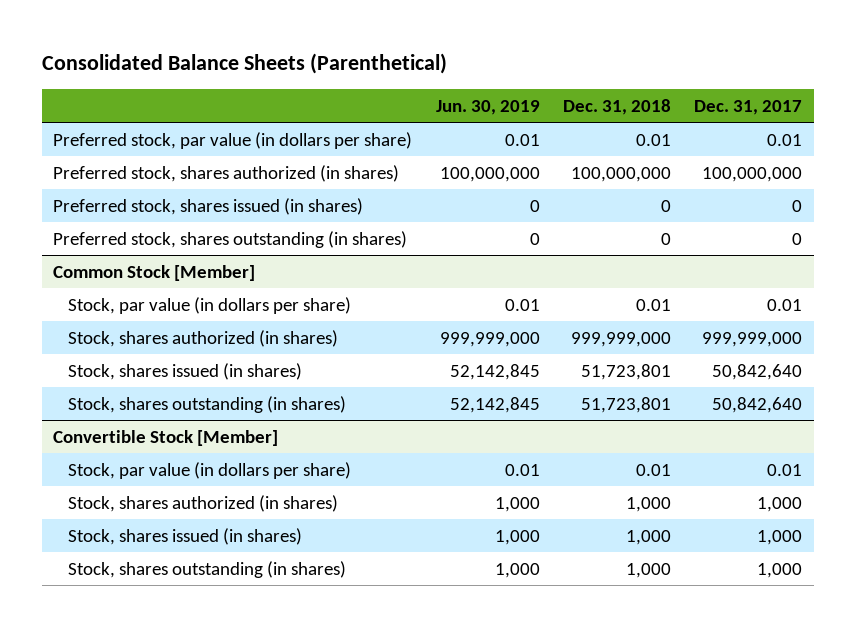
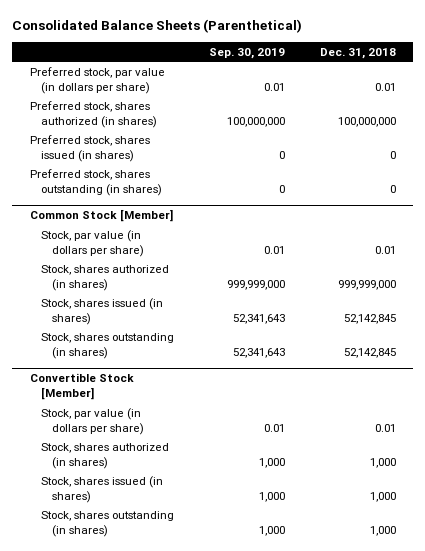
[435,99,540,115] Jun. 30, 2019 -> none
[694,99,803,115] Dec. 31, 2017 -> none
none -> [208,47,285,59] Sep. 30, 2019
[580,363,671,380] 51,723,801 -> [343,313,396,324] 52,142,845
[580,396,671,413] 51,723,801 -> [343,347,396,358] 52,142,845

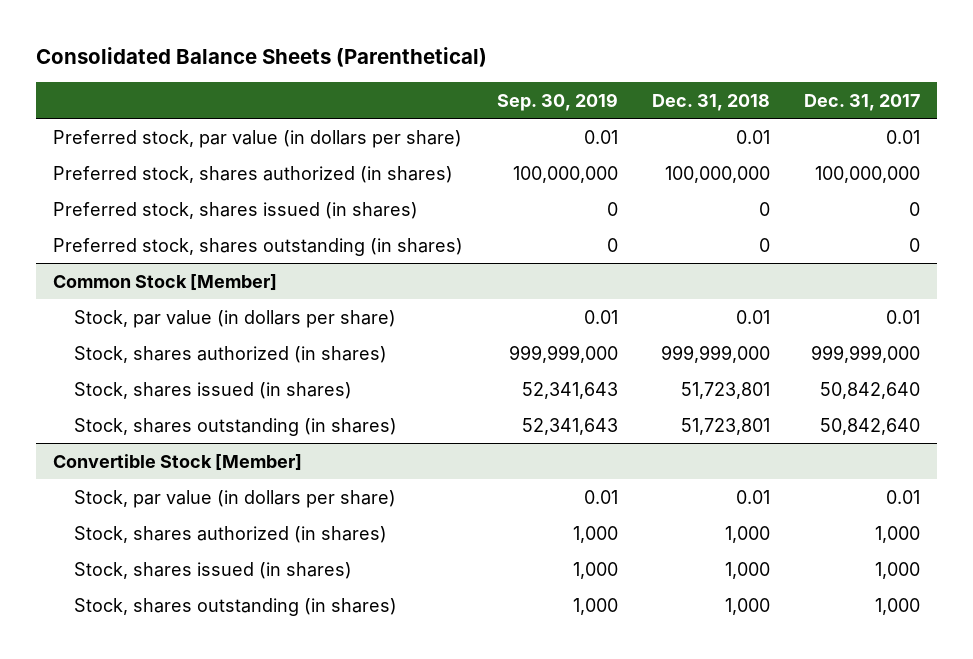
none -> [804,93,921,111] Dec. 31, 2017
[343,313,396,324] 52,142,845 -> [681,381,771,399] 51,723,801
[343,347,396,358] 52,142,845 -> [681,417,771,435] 51,723,801

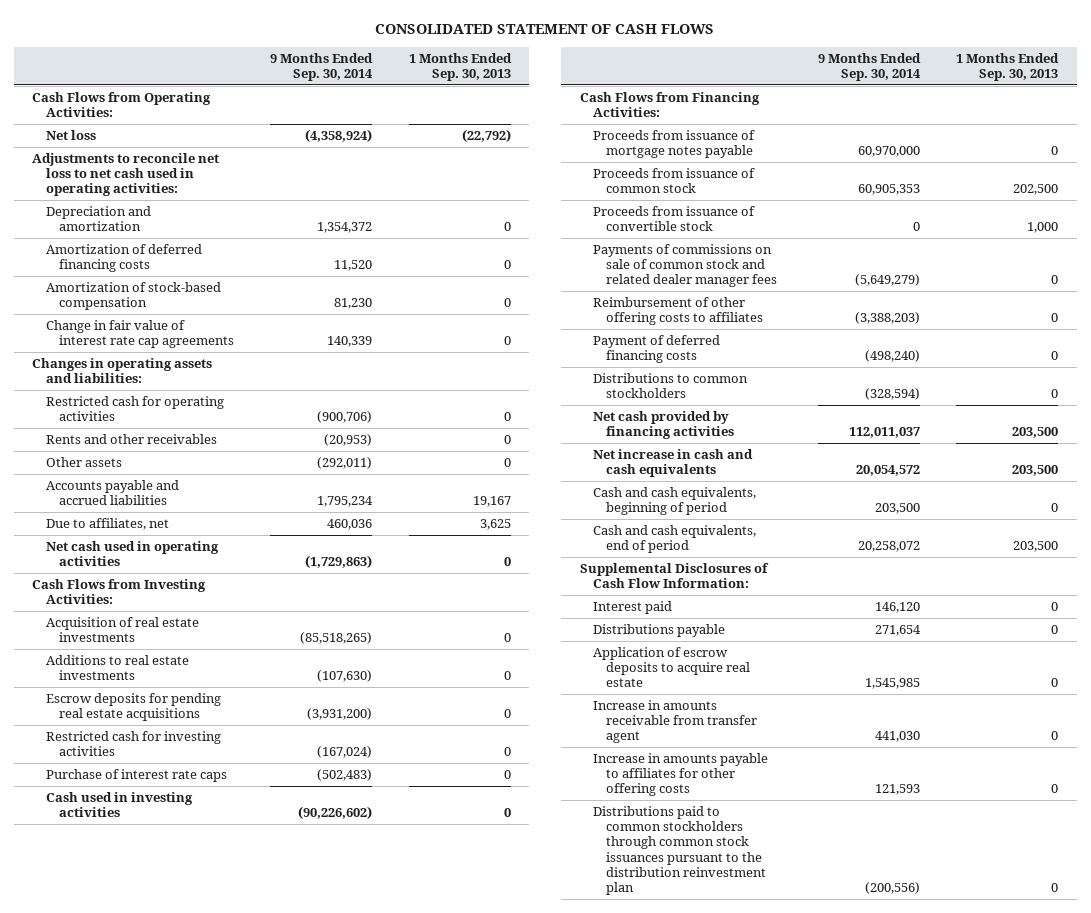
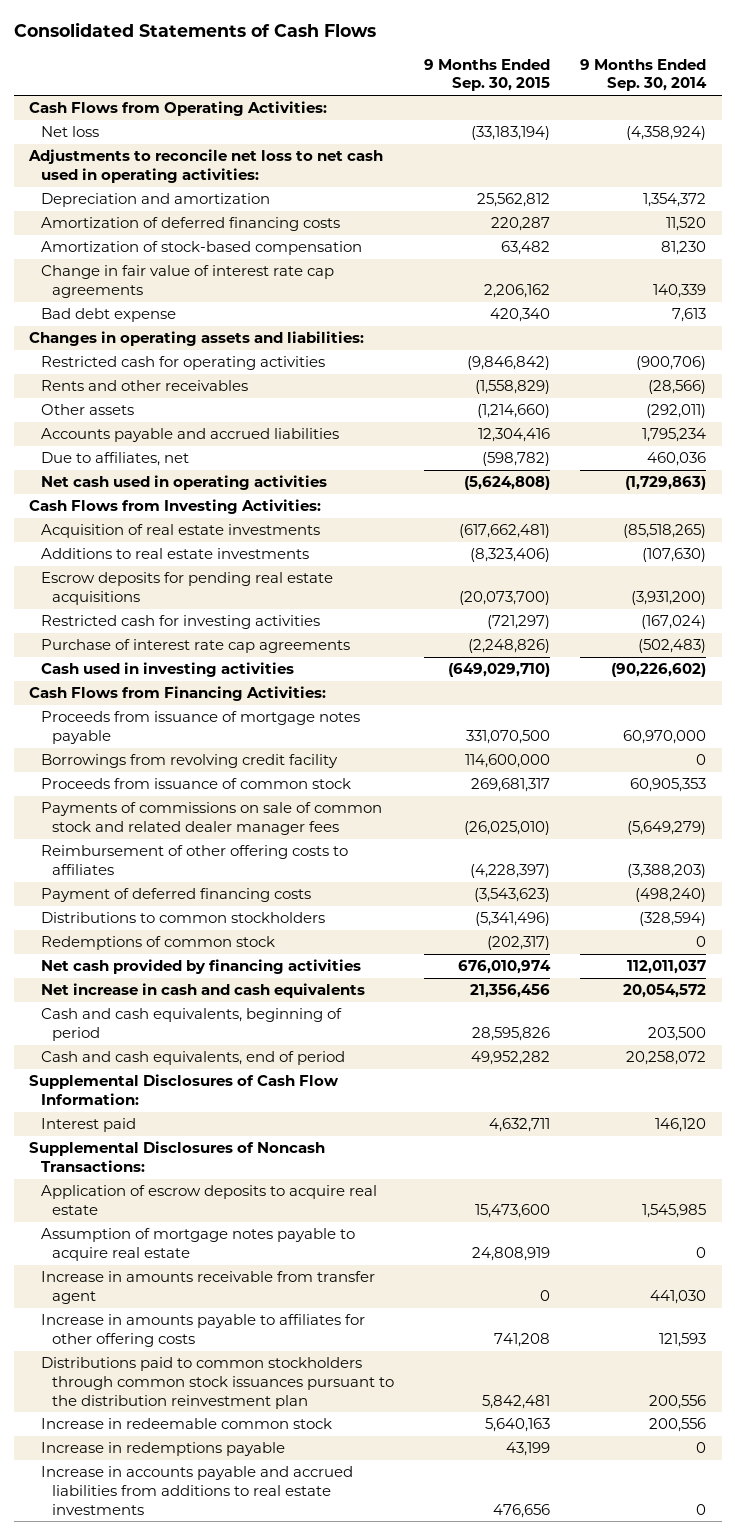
[375,23,715,34] CONSOLIDATED STATEMENT OF CASH FLOWS -> [13,22,376,38] Consolidated Statements of Cash Flows
[408,52,512,81] 1 Months Ended Sep. 30, 2013 -> none
none -> [424,58,551,92] 9 Months Ended Sep. 30, 2015
none -> [40,308,176,323] Bad debt expense
[324,434,373,447] (20,953) -> [648,380,707,395] (28,566)
[45,769,227,783] Purchase of interest rate caps -> [40,639,350,654] Purchase of interest rate cap agreements
none -> [40,754,338,769] Borrowings from revolving credit facility
[592,206,755,232] Proceeds from issuance of convertible stock -> none
none -> [40,936,275,951] Redemptions of common stock
[592,624,725,638] Distributions payable -> none
none -> [28,1141,325,1172] Supplemental Disclosures of Noncash Transactions:
none -> [40,1228,355,1261] Assumption of mortgage notes payable to acquire real estate
[864,882,920,895] (200,556) -> [649,1394,707,1409] 200,556
none -> [40,1418,332,1430] Increase in redeemable common stock
none -> [40,1442,285,1457] Increase in redemptions payable
none -> [40,1466,353,1515] Increase in accounts payable and accrued liabilities from additions to real estate investments

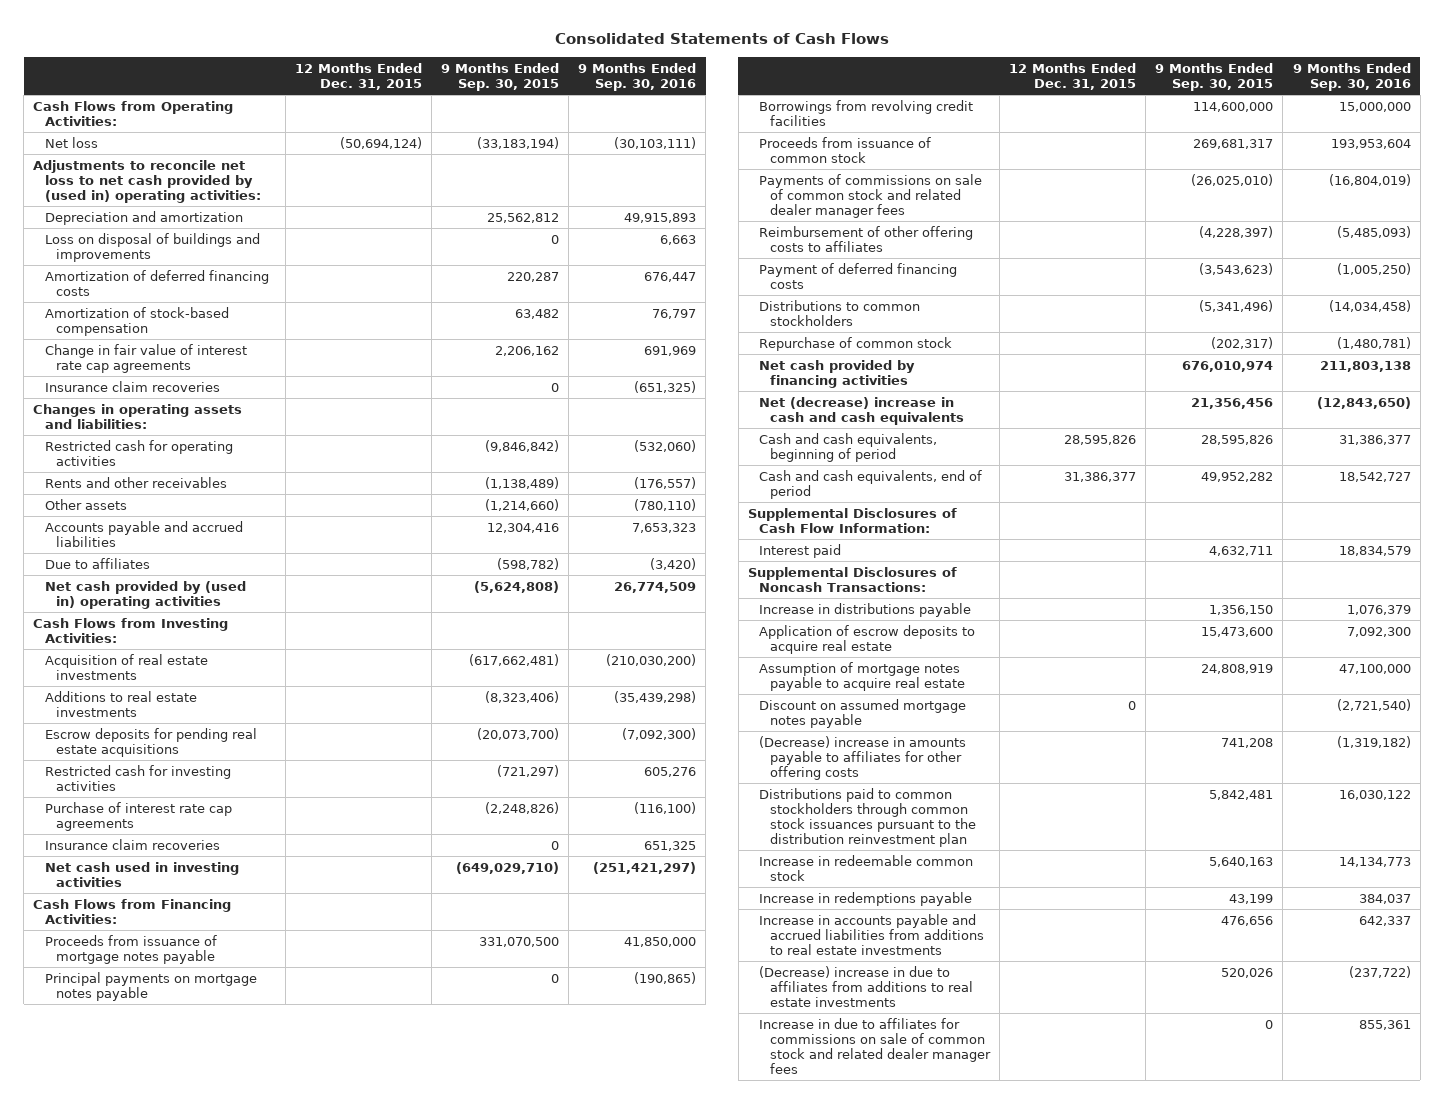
[580,58,708,92] 9 Months Ended Sep. 30, 2014 -> none
none -> [295,62,423,90] 12 Months Ended Dec. 31, 2015
none -> [578,62,697,91] 9 Months Ended Sep. 30, 2016
[27,149,383,183] Adjustments to reconcile net loss to net cash used in operating activities: -> [33,159,261,204] Adjustments to reconcile net loss to net cash provided by (used in) operating activities:
none -> [44,232,260,262] Loss on disposal of buildings and improvements
[40,308,176,323] Bad debt expense -> none
none -> [44,380,220,392] Insurance claim recoveries
[475,380,551,395] (1,558,829) -> [485,476,560,489] (1,138,489)
[40,452,189,467] Due to affiliates, net -> [44,557,150,569] Due to affiliates
[40,475,327,491] Net cash used in operating activities -> [44,580,246,609] Net cash provided by (used in) operating activities
none -> [44,838,220,850] Insurance claim recoveries
[40,662,294,678] Cash used in investing activities -> [44,861,239,887] Net cash used in investing activities
none -> [44,971,257,1001] Principal payments on mortgage notes payable
[40,754,338,769] Borrowings from revolving credit facility -> [759,99,974,126] Borrowings from revolving credit facilities
[40,936,275,951] Redemptions of common stock -> [759,336,953,351] Repurchase of common stock
[40,983,365,999] Net increase in cash and cash equivalents -> [759,396,965,425] Net (decrease) increase in cash and cash equivalents
none -> [759,602,972,617] Increase in distributions payable
[40,1271,375,1304] Increase in amounts receivable from transfer agent -> none
none -> [759,698,967,728] Discount on assumed mortgage notes payable
[40,1314,365,1347] Increase in amounts payable to affiliates for other offering costs -> [759,735,967,781] (Decrease) increase in amounts payable to affiliates for other offering costs
none -> [759,965,974,1008] (Decrease) increase in due to affiliates from additions to real estate investments
none -> [759,1017,992,1075] Increase in due to affiliates for commissions on sale of common stock and related dealer manager fees

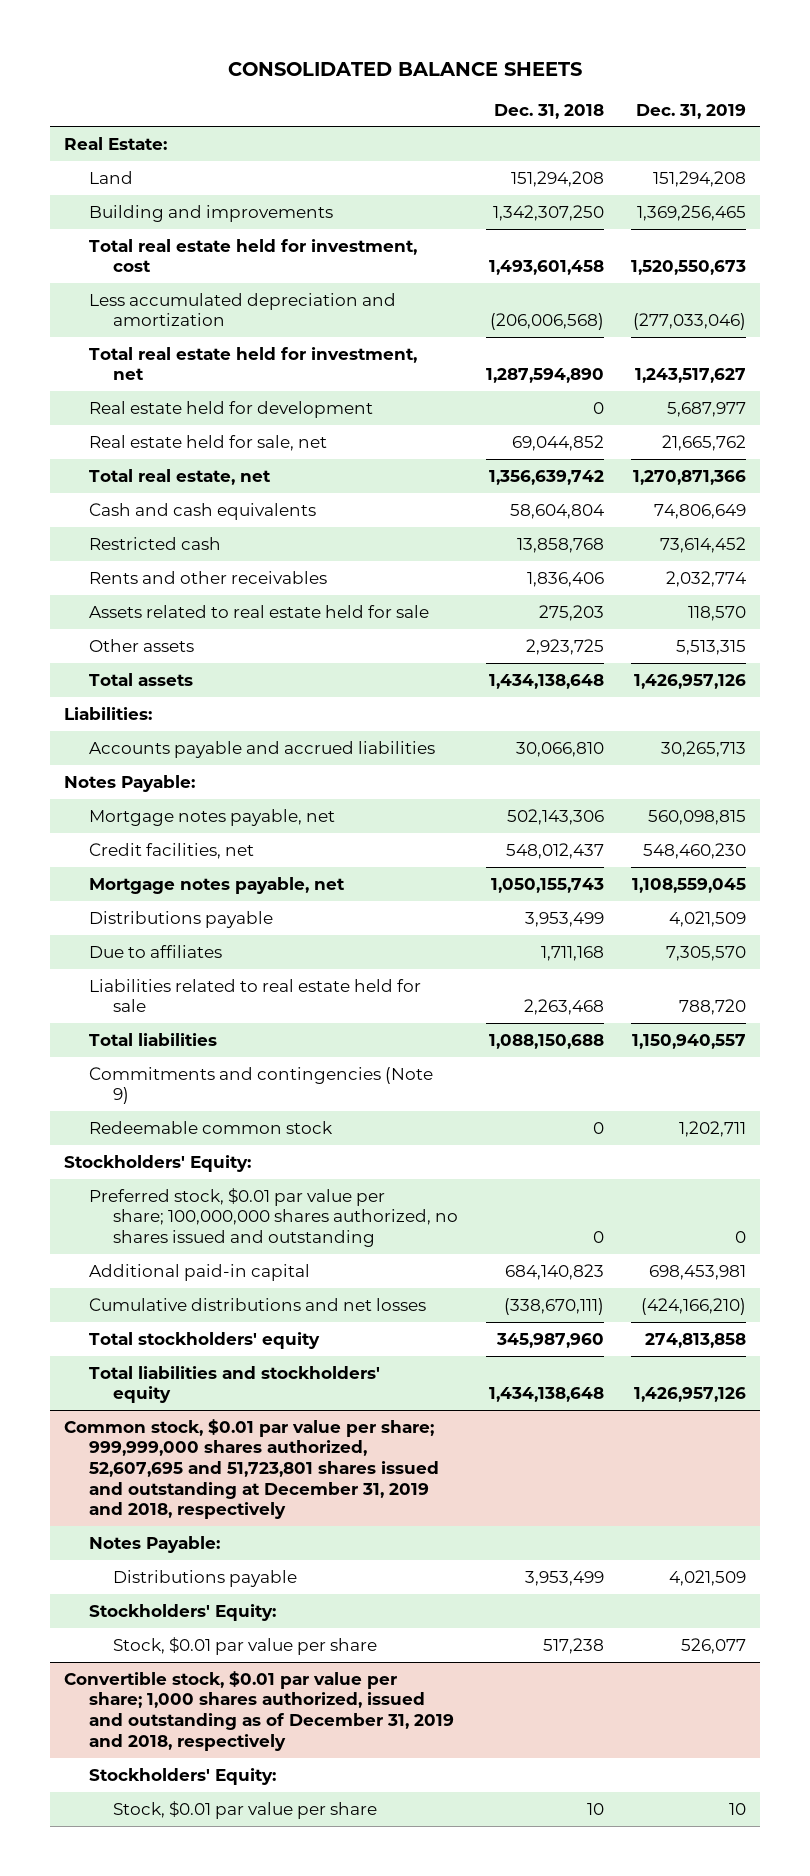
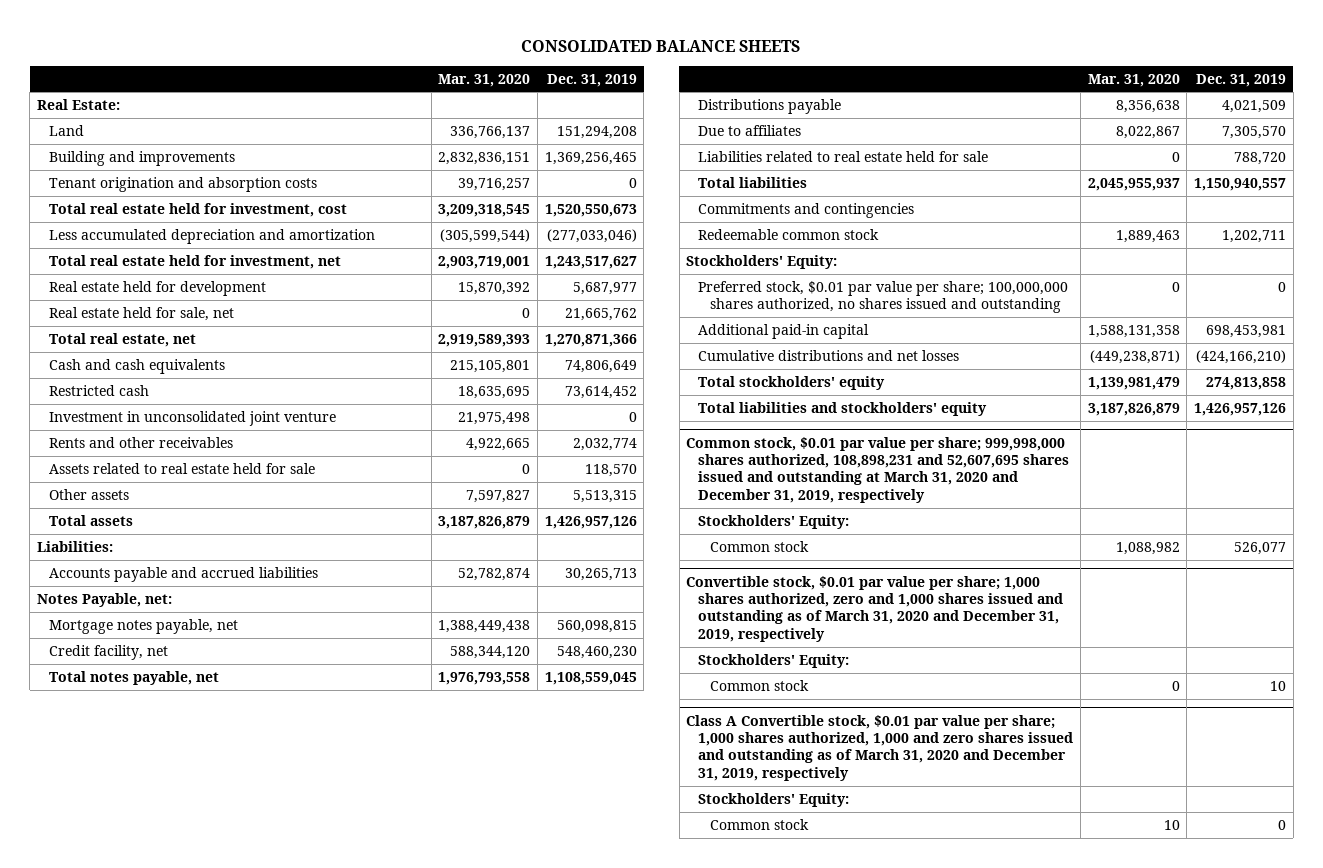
[493,103,604,119] Dec. 31, 2018 -> none
none -> [438,73,531,87] Mar. 31, 2020
none -> [49,176,318,192] Tenant origination and absorption costs
none -> [49,410,337,426] Investment in unconsolidated joint venture
[63,774,195,792] Notes Payable: -> [37,592,173,607] Notes Payable, net:
[88,842,254,859] Credit facilities, net -> [49,644,169,660] Credit facility, net
[88,876,345,894] Mortgage notes payable, net -> [49,670,220,685] Total notes payable, net
[88,1066,433,1105] Commitments and contingencies (Note 9) -> [698,202,915,218] Commitments and contingencies
[88,1535,220,1553] Notes Payable: -> none
[113,1569,298,1587] Distributions payable -> none
[63,1418,439,1520] Common stock, $0.01 par value per share; 999,999,000 shares authorized, 52,607,695 and 51,723,801 shares issued and outstanding at December 31, 2019 and 2018, respectively -> [686,436,1070,503] Common stock, $0.01 par value per share; 999,998,000 shares authorized, 108,898,231 and 52,607,695 shares issued and outstanding at March 31, 2020 and December 31, 2019, respectively
[113,1636,378,1655] Stock, $0.01 par value per share -> [710,540,810,552] Common stock
[63,1670,454,1751] Convertible stock, $0.01 par value per share; 1,000 shares authorized, issued and outstanding as of December 31, 2019 and 2018, respectively -> [686,575,1064,642] Convertible stock, $0.01 par value per share; 1,000 shares authorized, zero and 1,000 shares issued and outstanding as of March 31, 2020 and December 31, 2019, respectively
[113,1800,378,1819] Stock, $0.01 par value per share -> [710,679,810,691] Common stock
none -> [686,714,1074,781] Class A Convertible stock, $0.01 par value per share; 1,000 shares authorized, 1,000 and zero shares issued and outstanding as of March 31, 2020 and December 31, 2019, respectively
none -> [698,792,850,807] Stockholders' Equity:
none -> [710,818,810,830] Common stock

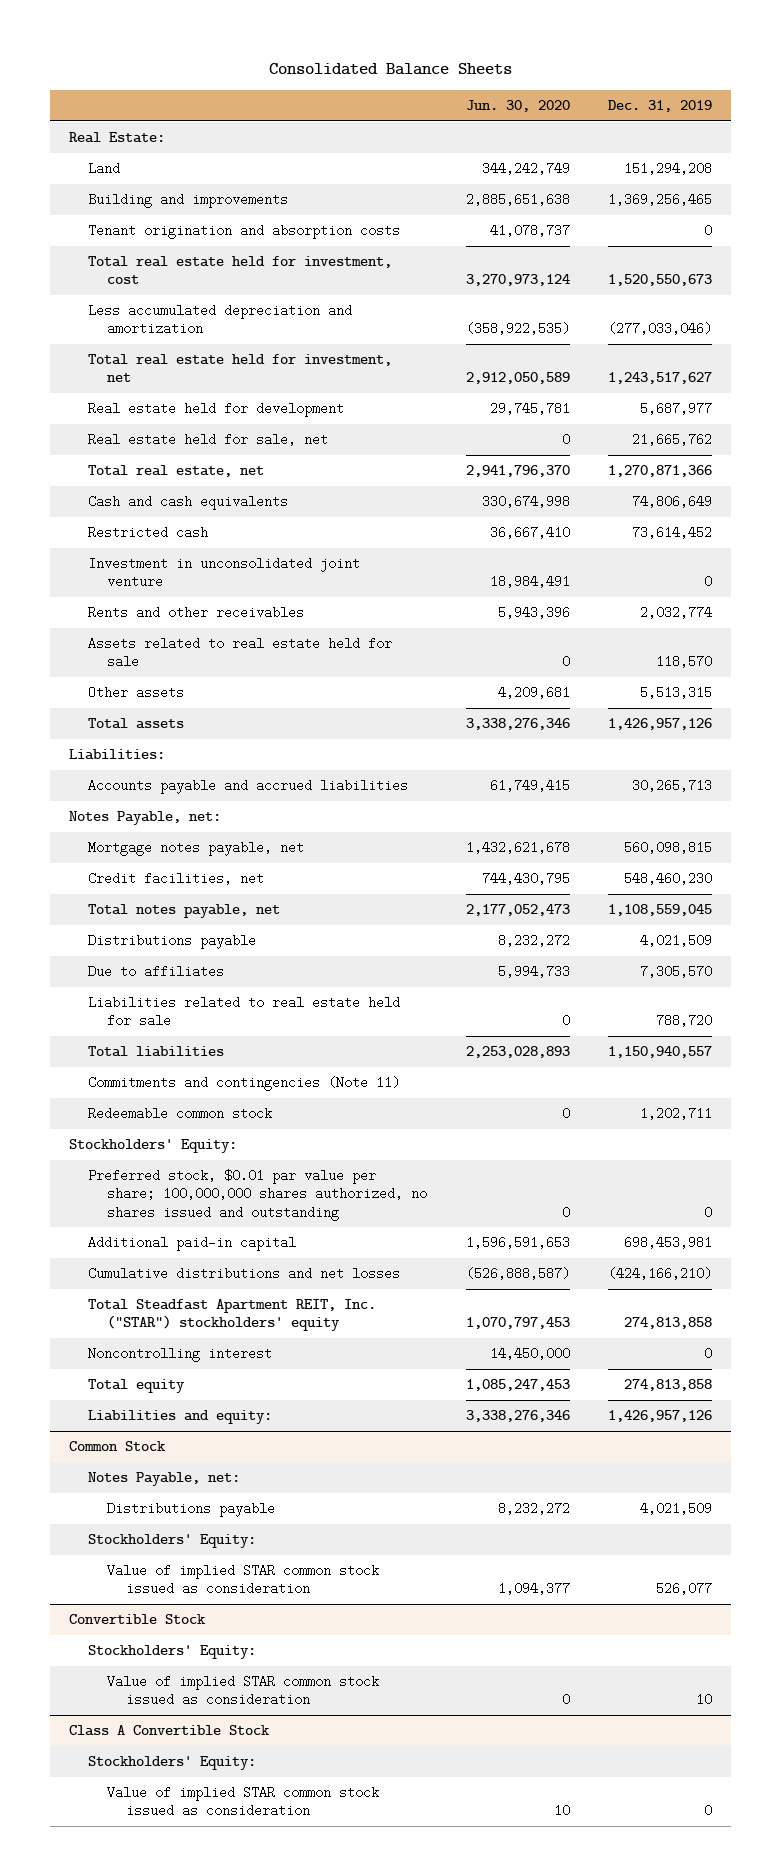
[521,39,801,52] CONSOLIDATED BALANCE SHEETS -> [268,63,512,76] Consolidated Balance Sheets
[438,73,531,87] Mar. 31, 2020 -> none
none -> [465,100,570,113] Jun. 30, 2020
[49,644,169,660] Credit facility, net -> [88,872,265,886] Credit facilities, net
[698,202,915,218] Commitments and contingencies -> [88,1076,401,1092] Commitments and contingencies (Note 11)
[698,375,886,390] Total stockholders' equity -> [88,1299,377,1332] Total Steadfast Apartment REIT, Inc. ("STAR") stockholders' equity
none -> [88,1347,273,1363] Noncontrolling interest
none -> [88,1379,186,1394] Total equity
[698,401,988,416] Total liabilities and stockholders' equity -> [88,1410,273,1425] Liabilities and equity:
[686,436,1070,503] Common stock, $0.01 par value per share; 999,998,000 shares authorized, 108,898,231 and 52,607,695 shares issued and outstanding at March 31, 2020 and December 31, 2019, respectively -> [69,1441,167,1452] Common Stock
none -> [88,1472,241,1487] Notes Payable, net:
none -> [107,1502,276,1518] Distributions payable
[710,540,810,552] Common stock -> [107,1564,380,1596] Value of implied STAR common stock issued as consideration
[686,575,1064,642] Convertible stock, $0.01 par value per share; 1,000 shares authorized, zero and 1,000 shares issued and outstanding as of March 31, 2020 and December 31, 2019, respectively -> [69,1614,207,1625] Convertible Stock
[710,679,810,691] Common stock -> [107,1675,380,1707] Value of implied STAR common stock issued as consideration
[686,714,1074,781] Class A Convertible stock, $0.01 par value per share; 1,000 shares authorized, 1,000 and zero shares issued and outstanding as of March 31, 2020 and December 31, 2019, respectively -> [69,1725,271,1737] Class A Convertible Stock
[710,818,810,830] Common stock -> [107,1786,380,1818] Value of implied STAR common stock issued as consideration

